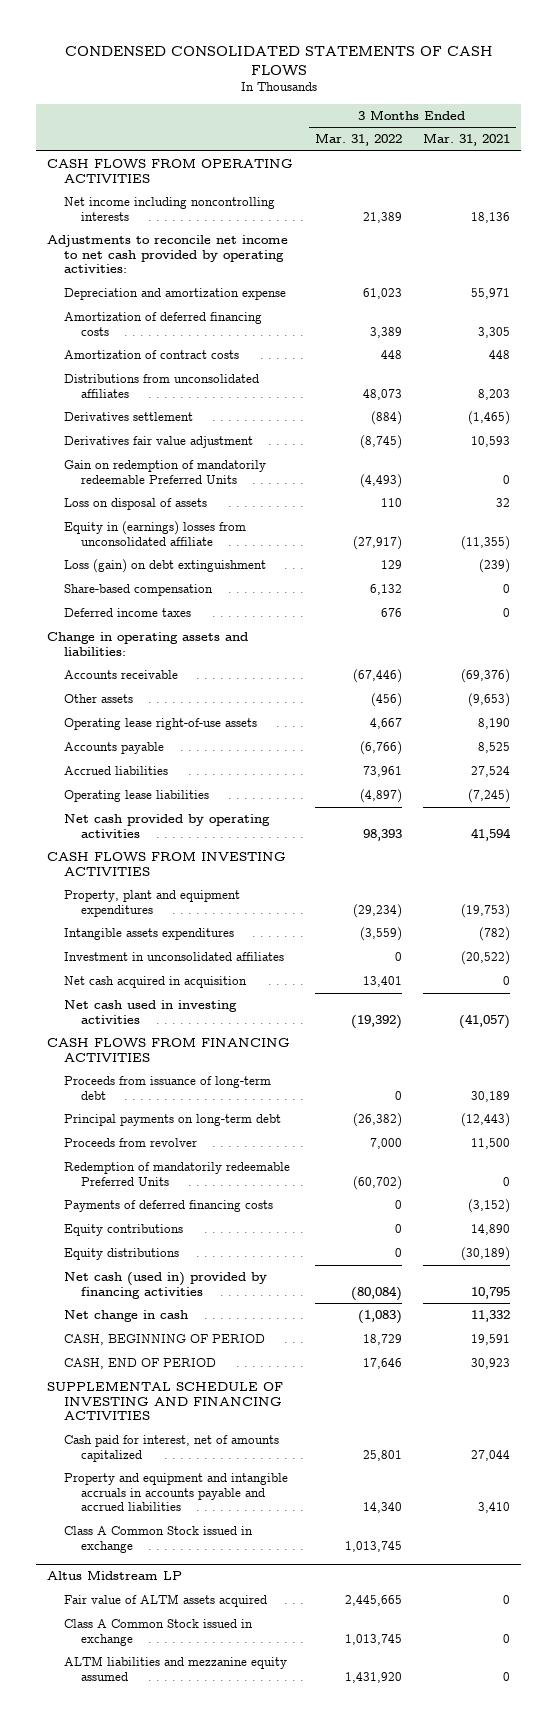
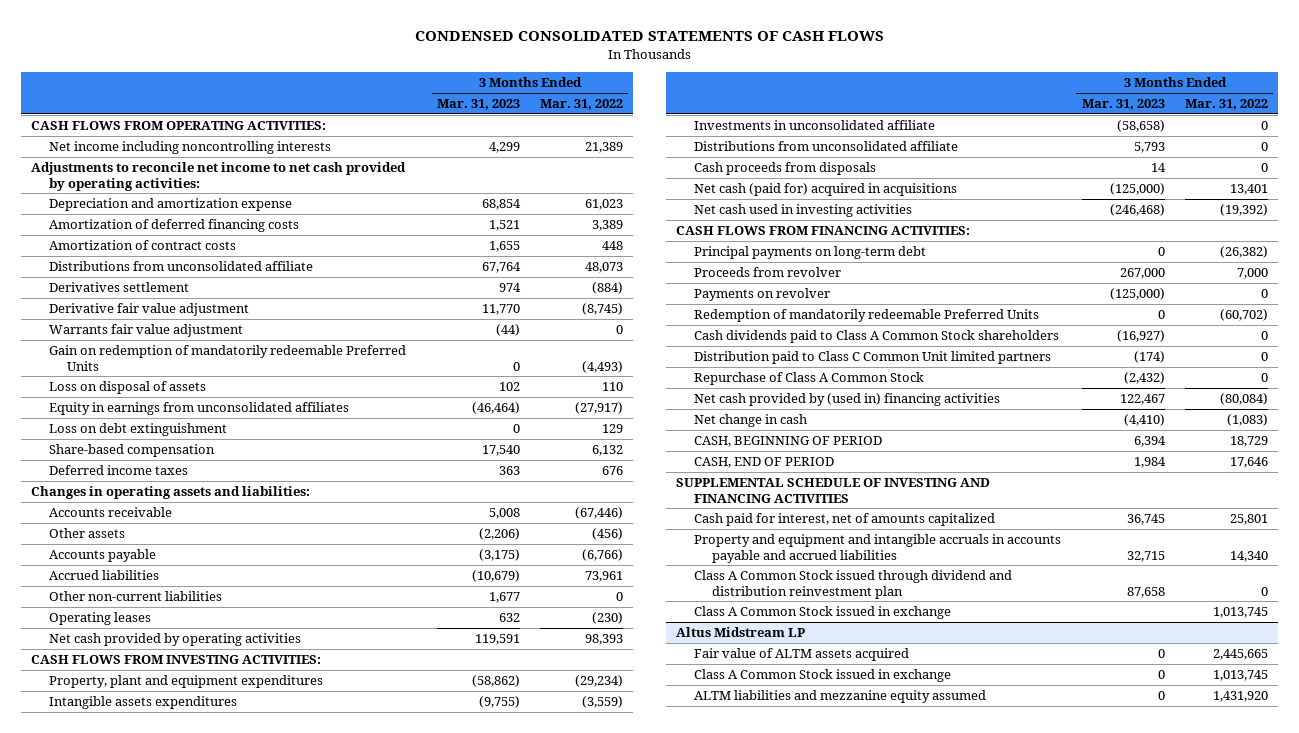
[423,133,511,147] Mar. 31, 2021 -> none
none -> [436,99,520,111] Mar. 31, 2023
[47,158,294,183] CASH FLOWS FROM OPERATING ACTIVITIES -> [31,121,327,131] CASH FLOWS FROM OPERATING ACTIVITIES:
[63,374,259,398] Distributions from unconsolidated affiliates -> [49,261,314,272] Distributions from unconsolidated affiliate
[63,436,253,449] Derivatives fair value adjustment -> [49,303,250,317] Derivative fair value adjustment
none -> [49,324,244,338] Warrants fair value adjustment
[63,521,246,546] Equity in (earnings) losses from unconsolidated affiliate -> [49,402,350,416] Equity in earnings from unconsolidated affiliates
[63,559,266,574] Loss (gain) on debt extinguishment -> [49,423,228,437] Loss on debt extinguishment
[47,632,249,656] Change in operating assets and liabilities: -> [31,486,311,500] Changes in operating assets and liabilities:
[63,718,257,731] Operating lease right-of-use assets -> none
none -> [49,591,223,602] Other non-current liabilities
[63,790,209,803] Operating lease liabilities -> [49,612,152,626] Operating leases
[359,789,402,804] (4,897) -> [592,612,624,625] (230)
[47,851,287,876] CASH FLOWS FROM INVESTING ACTIVITIES -> [31,655,322,665] CASH FLOWS FROM INVESTING ACTIVITIES:
[63,952,284,962] Investment in unconsolidated affiliates -> [694,120,936,131] Investments in unconsolidated affiliate
none -> [694,141,959,152] Distributions from unconsolidated affiliate
none -> [694,162,877,176] Cash proceeds from disposals
[63,976,247,989] Net cash acquired in acquisition -> [694,183,958,197] Net cash (paid for) acquired in acquisitions
[63,1076,271,1100] Proceeds from issuance of long-term debt -> none
[47,1037,291,1062] CASH FLOWS FROM FINANCING ACTIVITIES -> [676,226,971,236] CASH FLOWS FROM FINANCING ACTIVITIES:
none -> [694,288,831,302] Payments on revolver
[63,1200,273,1213] Payments of deferred financing costs -> none
[63,1224,183,1237] Equity contributions -> none
[63,1248,179,1261] Equity distributions -> none
none -> [694,330,1060,344] Cash dividends paid to Class A Common Stock shareholders
none -> [694,351,1052,365] Distribution paid to Class C Common Unit limited partners
none -> [694,372,925,386] Repurchase of Class A Common Stock
[63,1272,267,1299] Net cash (used in) provided by financing activities -> [694,393,1001,407] Net cash provided by (used in) financing activities
none -> [694,570,1013,599] Class A Common Stock issued through dividend and distribution reinvestment plan

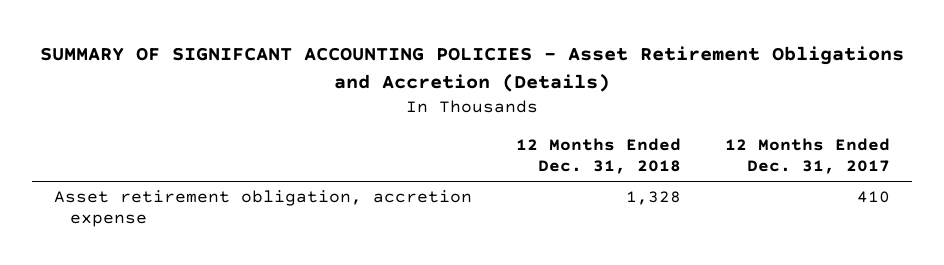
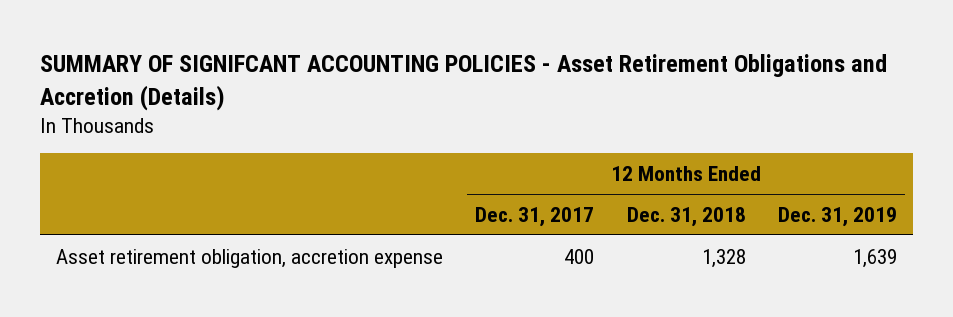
none -> [777,206,897,227] Dec. 31, 2019
[856,191,890,204] 410 -> [564,248,595,264] 400

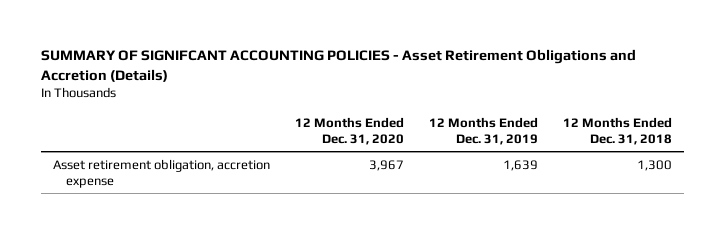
[475,206,595,227] Dec. 31, 2017 -> none
none -> [294,116,404,145] 12 Months Ended Dec. 31, 2020
[701,248,746,268] 1,328 -> [636,159,672,171] 1,300

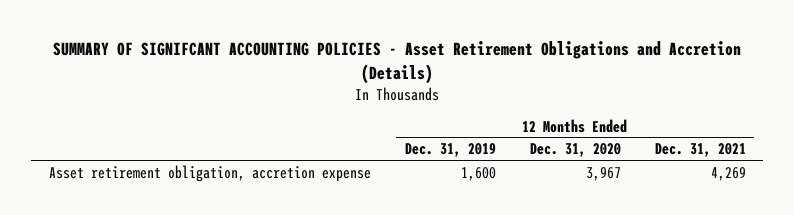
[562,116,672,145] 12 Months Ended Dec. 31, 2018 -> none
none -> [654,143,746,158] Dec. 31, 2021
[502,159,538,171] 1,639 -> [460,166,496,181] 1,600

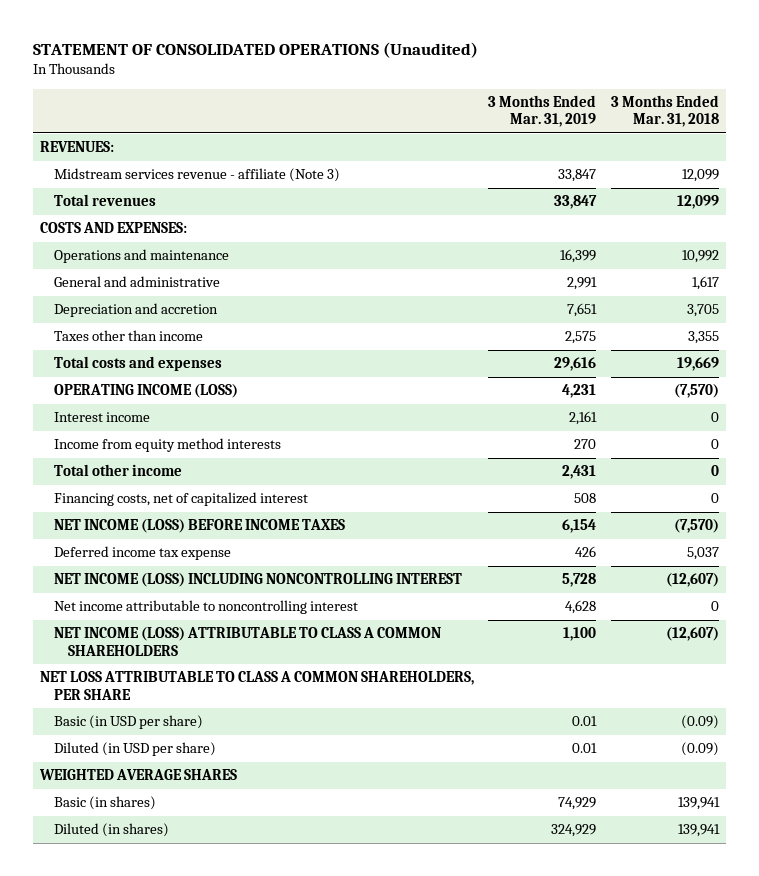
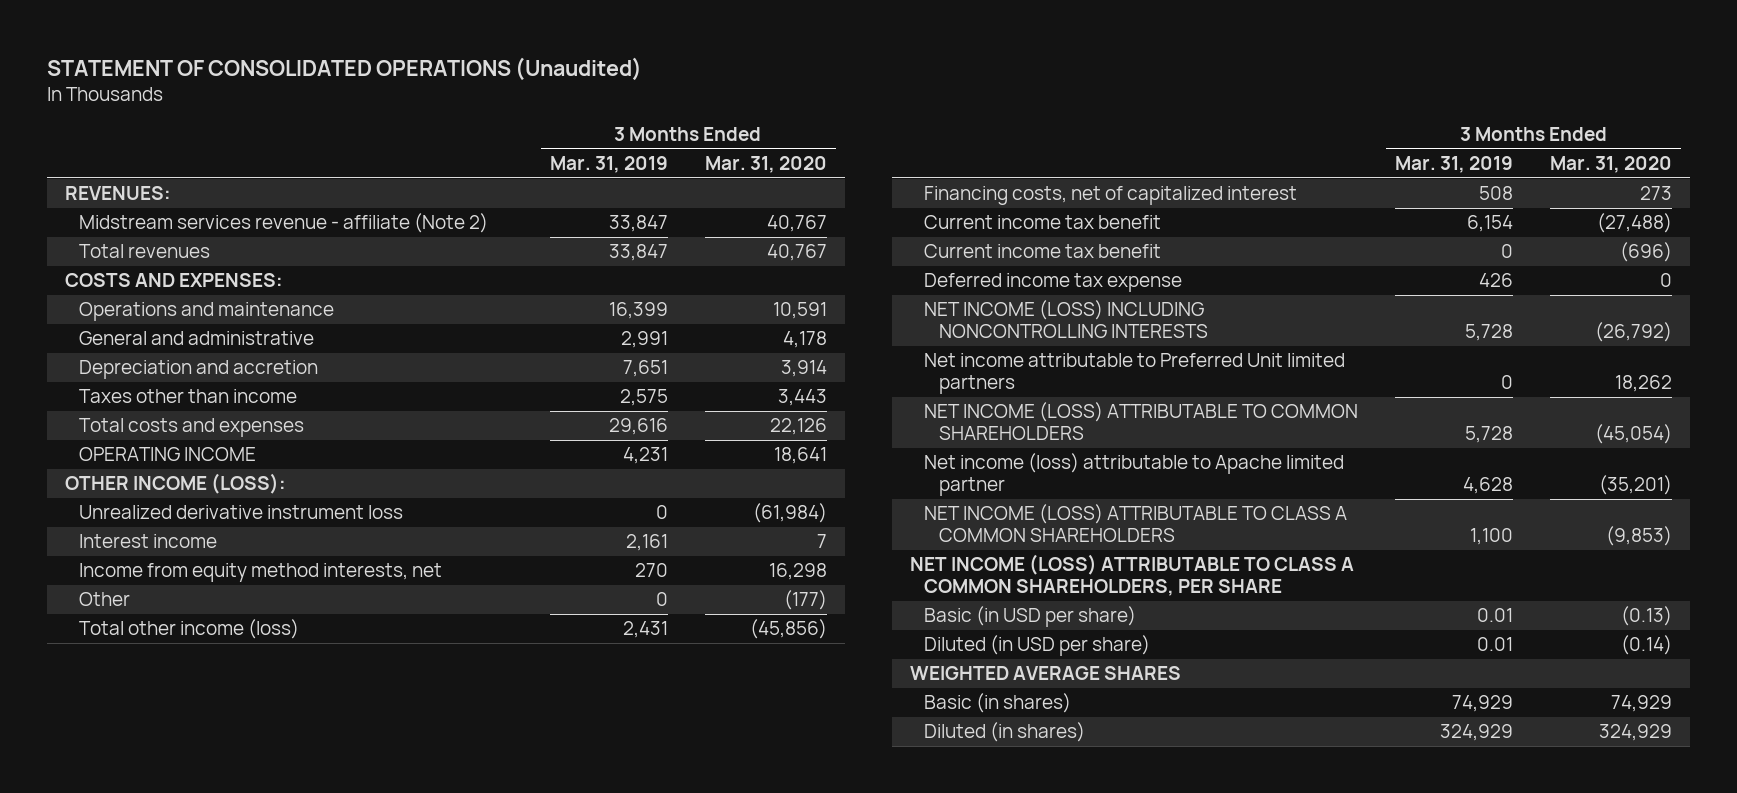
[610,94,719,128] 3 Months Ended Mar. 31, 2018 -> none
none -> [704,156,827,174] Mar. 31, 2020
[54,168,341,183] Midstream services revenue - affiliate (Note 3) -> [79,213,489,234] Midstream services revenue - affiliate (Note 2)
[54,384,239,399] OPERATING INCOME (LOSS) -> [79,447,257,462] OPERATING INCOME
none -> [65,473,287,495] OTHER INCOME (LOSS):
none -> [79,505,404,520] Unrealized derivative instrument loss
[54,438,282,453] Income from equity method interests -> [79,563,443,583] Income from equity method interests, net
none -> [79,592,131,607] Other
[54,464,183,477] Total other income -> [79,619,300,640] Total other income (loss)
[54,519,346,534] NET INCOME (LOSS) BEFORE INCOME TAXES -> [924,215,1162,230] Current income tax benefit
none -> [924,244,1162,259] Current income tax benefit
[54,573,463,588] NET INCOME (LOSS) INCLUDING NONCONTROLLING INTEREST -> [924,300,1208,339] NET INCOME (LOSS) INCLUDING NONCONTROLLING INTERESTS
none -> [924,353,1346,395] Net income attributable to Preferred Unit limited partners
none -> [924,402,1359,441] NET INCOME (LOSS) ATTRIBUTABLE TO COMMON SHAREHOLDERS
[54,600,359,615] Net income attributable to noncontrolling interest -> [924,453,1345,497] Net income (loss) attributable to Apache limited partner
[39,671,474,700] NET LOSS ATTRIBUTABLE TO CLASS A COMMON SHAREHOLDERS, PER SHARE -> [910,554,1355,597] NET INCOME (LOSS) ATTRIBUTABLE TO CLASS A COMMON SHAREHOLDERS, PER SHARE

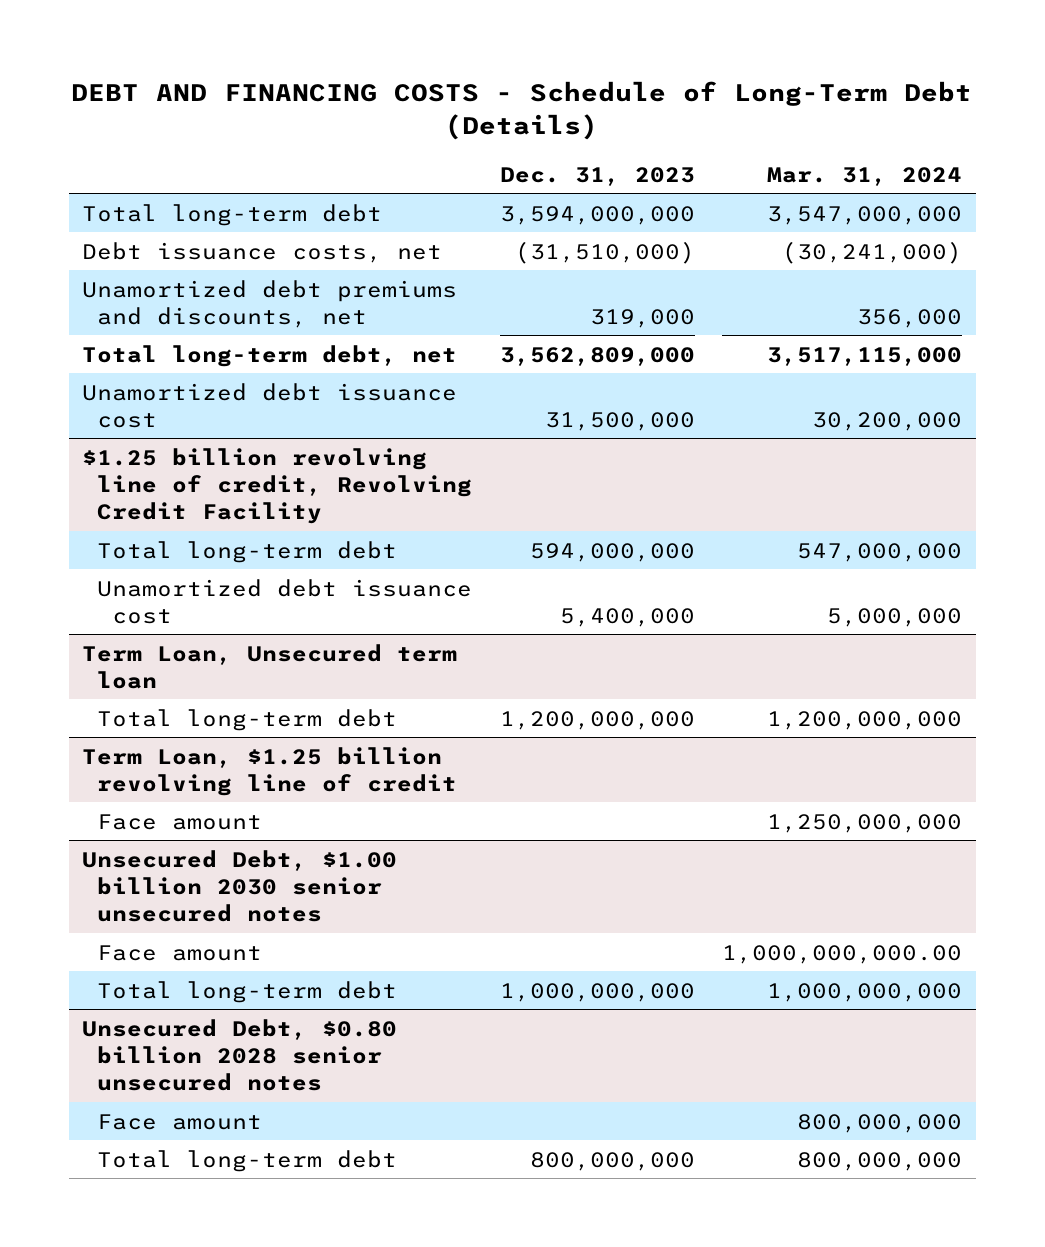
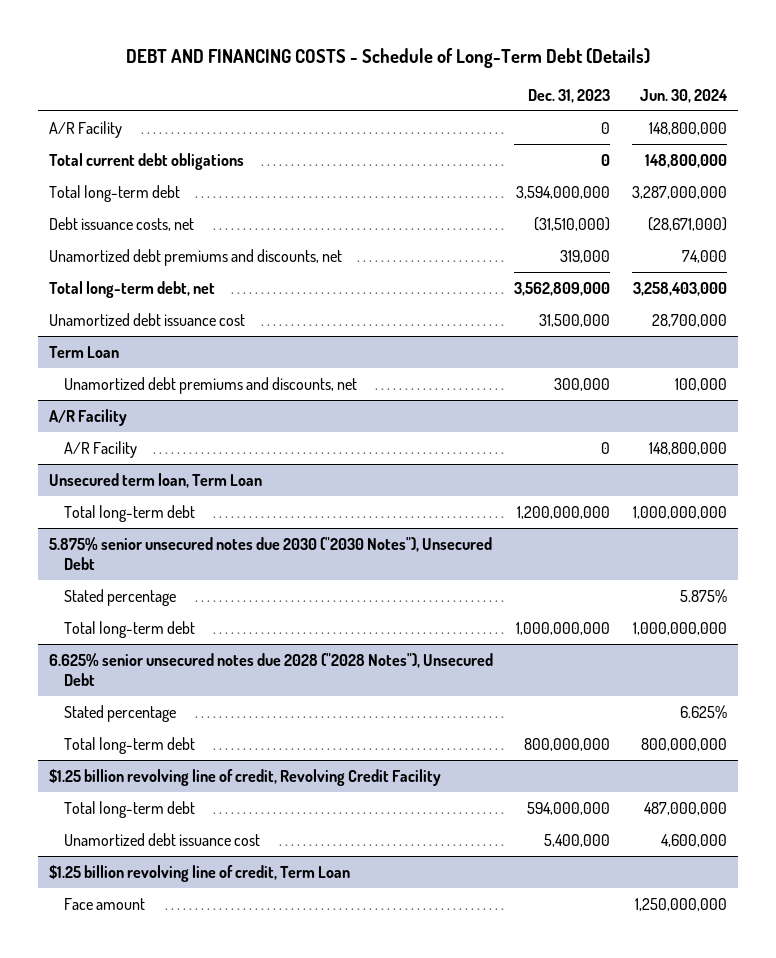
[767,166,963,186] Mar. 31, 2024 -> none
none -> [640,88,729,103] Jun. 30, 2024
none -> [48,120,122,138] A/R Facility
none -> [48,152,244,170] Total current debt obligations
none -> [48,345,119,358] Term Loan
none -> [64,376,358,394] Unamortized debt premiums and discounts, net
none -> [48,408,127,426] A/R Facility
none -> [64,440,138,458] A/R Facility
none -> [48,472,262,488] Unsecured term loan, Term Loan
none -> [64,504,196,522] Total long-term debt
none -> [48,536,492,570] 5.875% senior unsecured notes due 2030 ("2030 Notes"), Unsecured Debt
none -> [64,588,177,606] Stated percentage
none -> [64,620,196,638] Total long-term debt
none -> [48,652,493,686] 6.625% senior unsecured notes due 2028 ("2028 Notes"), Unsecured Debt
none -> [64,704,177,722] Stated percentage
none -> [64,736,196,754] Total long-term debt
[82,643,458,689] Term Loan, Unsecured term loan -> none
[97,708,398,731] Total long-term debt -> none
[97,813,263,830] Face amount -> none
[82,849,398,922] Unsecured Debt, $1.00 billion 2030 senior unsecured notes -> none
[97,944,263,961] Face amount -> none
[97,980,398,1003] Total long-term debt -> none
[82,1018,398,1091] Unsecured Debt, $0.80 billion 2028 senior unsecured notes -> none
[82,746,458,796] Term Loan, $1.25 billion revolving line of credit -> [48,864,350,882] $1.25 billion revolving line of credit, Term Loan
[97,1149,398,1172] Total long-term debt -> none

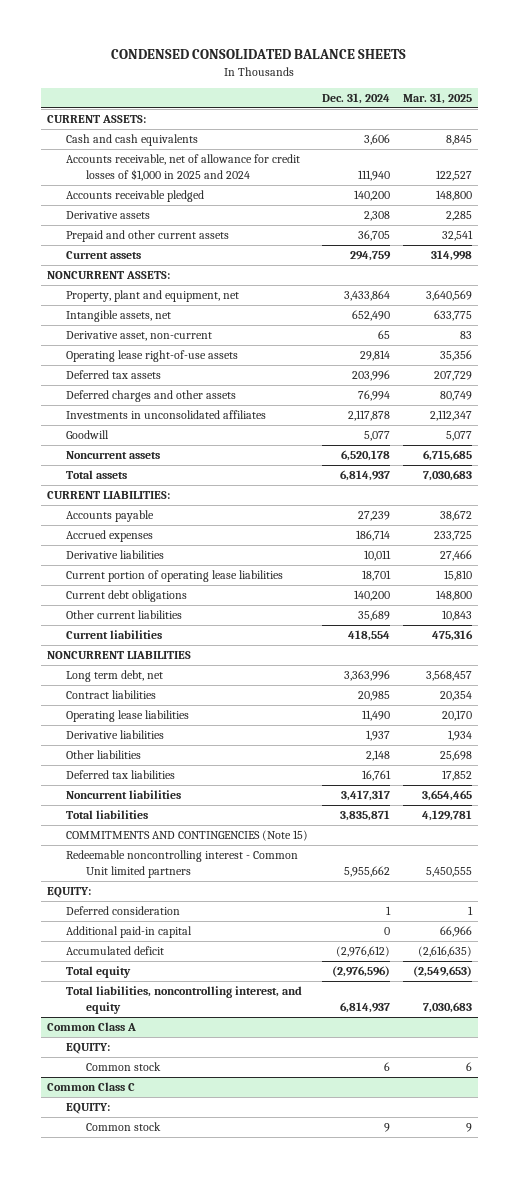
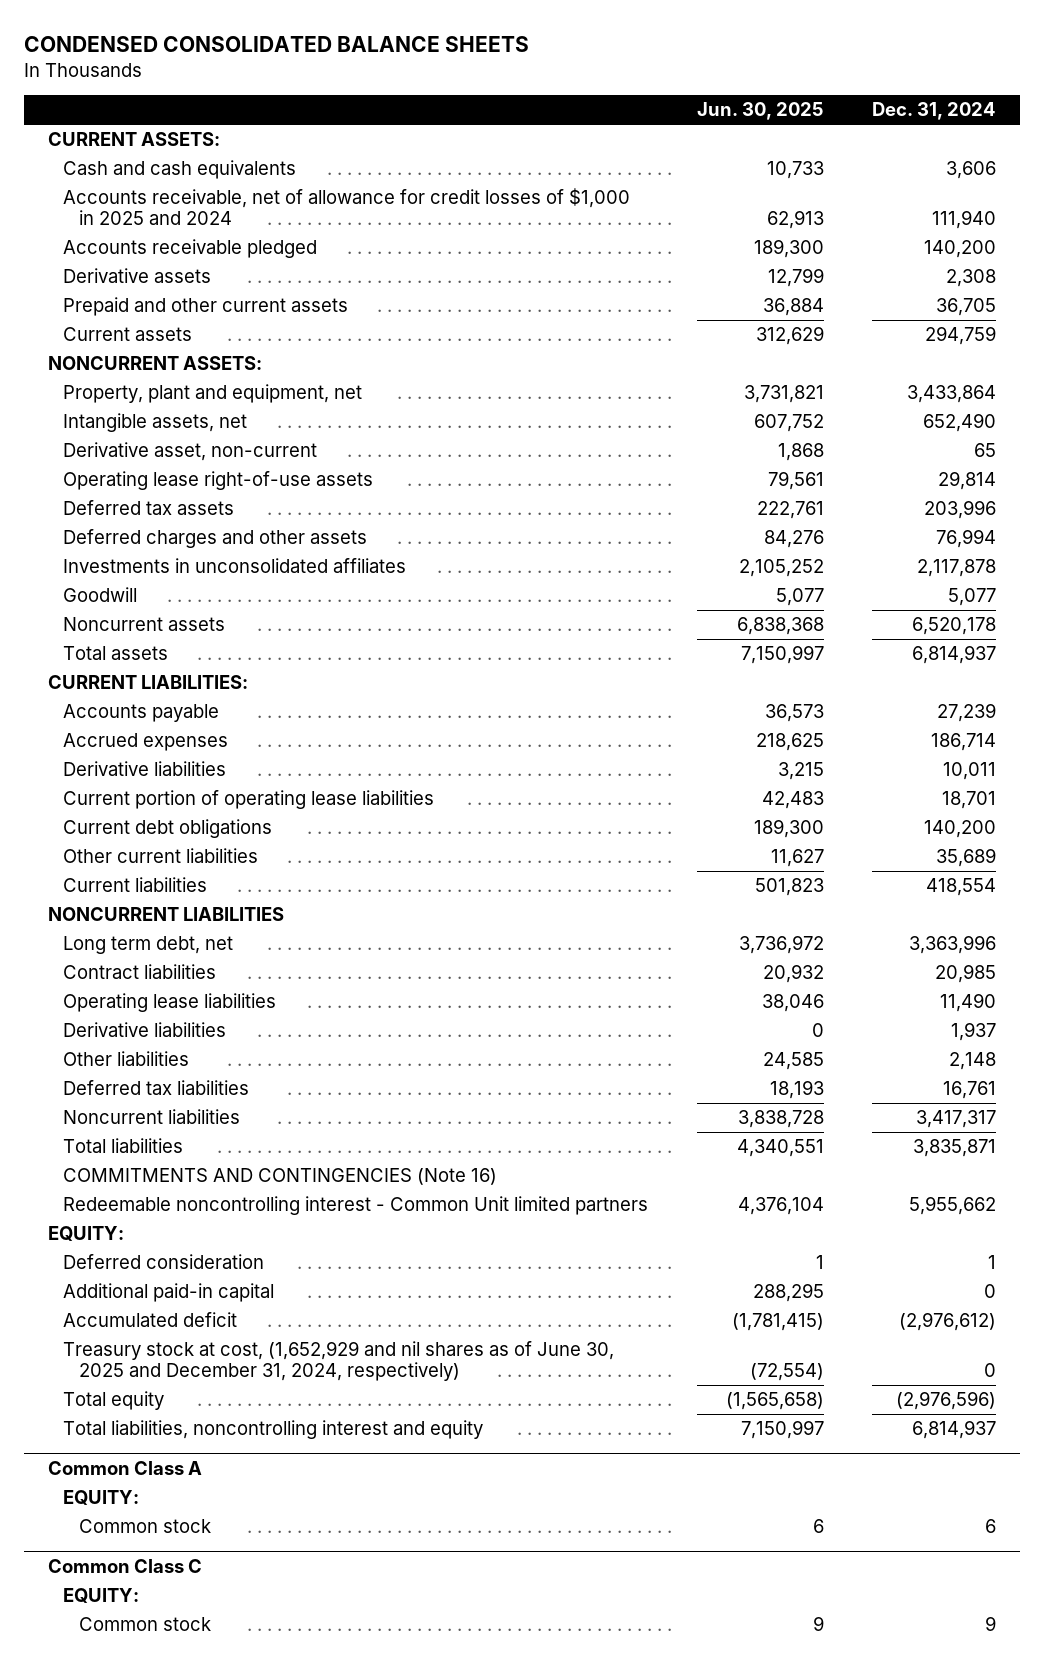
[402,92,472,104] Mar. 31, 2025 -> none
none -> [696,102,824,121] Jun. 30, 2025
[66,830,309,842] COMMITMENTS AND CONTINGENCIES (Note 15) -> [63,1168,498,1186] COMMITMENTS AND CONTINGENCIES (Note 16)
none -> [63,1341,615,1382] Treasury stock at cost, (1,652,929 and nil shares as of June 30, 2025 and December 31, 2024, respectively)
[66,986,303,1014] Total liabilities, noncontrolling interest, and equity -> [63,1420,484,1440] Total liabilities, noncontrolling interest and equity

